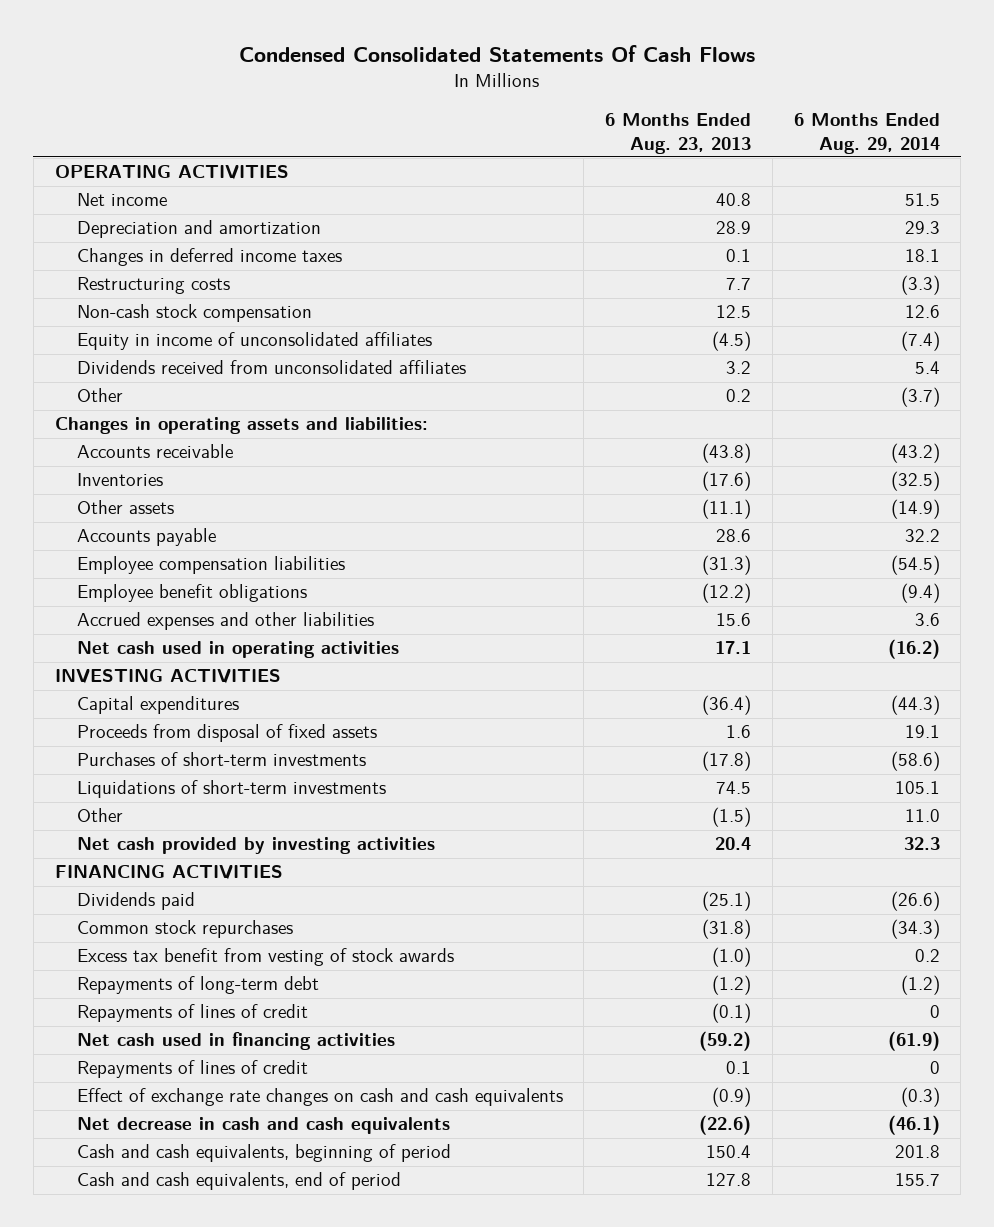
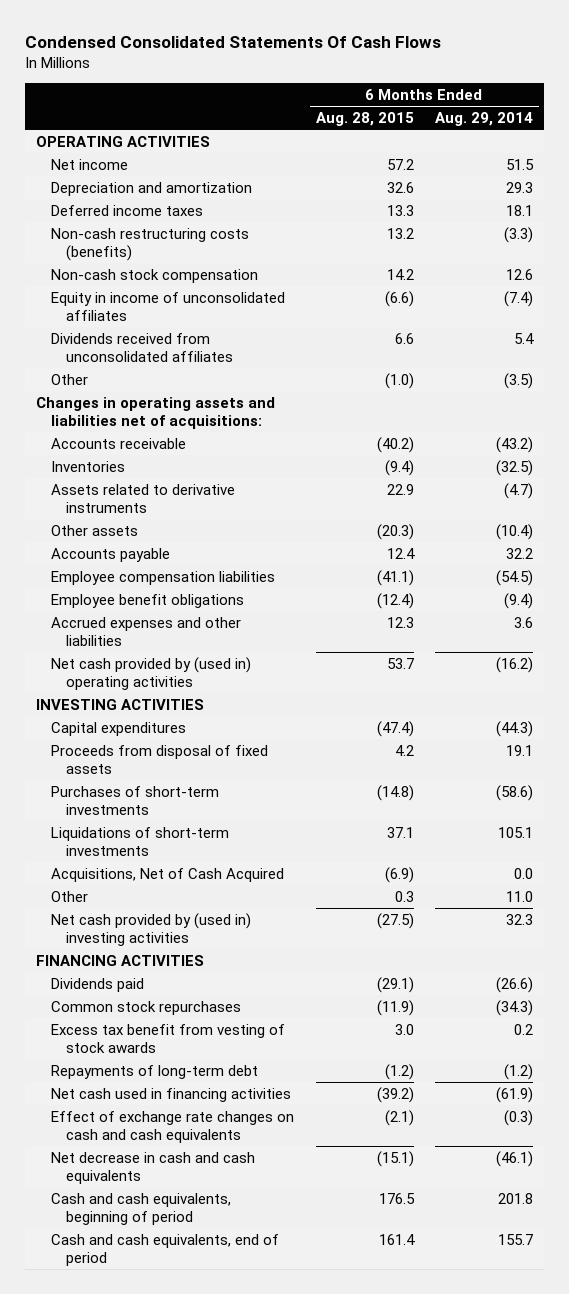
[605,113,752,154] 6 Months Ended Aug. 23, 2013 -> none
none -> [315,112,414,127] Aug. 28, 2015
[76,248,342,267] Changes in deferred income taxes -> [50,204,203,216] Deferred income taxes
[76,277,230,295] Restructuring costs -> [50,227,249,261] Non-cash restructuring costs (benefits)
[900,387,940,408] (3.7) -> [504,372,534,389] (3.5)
[54,417,428,435] Changes in operating assets and liabilities: -> [35,396,275,429] Changes in operating assets and liabilities net of acquisitions:
none -> [50,483,235,513] Assets related to derivative instruments
[890,499,940,520] (14.9) -> [496,523,534,540] (10.4)
[76,641,399,659] Net cash used in operating activities -> [50,656,251,690] Net cash provided by (used in) operating activities
none -> [50,867,284,882] Acquisitions, Net of Cash Acquired
[76,837,435,855] Net cash provided by investing activities -> [50,912,251,946] Net cash provided by (used in) investing activities
[76,1004,308,1023] Repayments of lines of credit -> none
[76,1060,308,1079] Repayments of lines of credit -> none

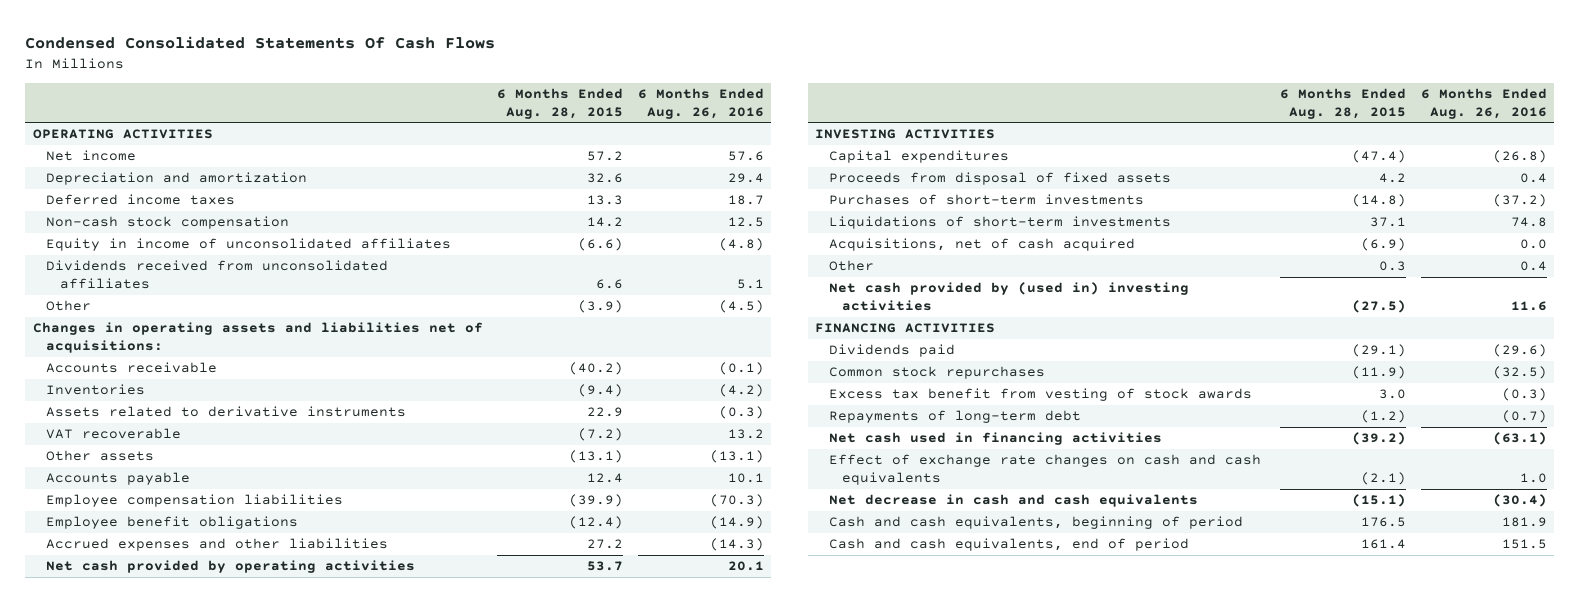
[435,112,534,127] Aug. 29, 2014 -> none
none -> [638,87,765,119] 6 Months Ended Aug. 26, 2016
[50,227,249,261] Non-cash restructuring costs (benefits) -> none
[384,372,414,389] (1.0) -> [578,300,624,314] (3.9)
none -> [46,428,182,440] VAT recoverable
[376,523,414,540] (20.3) -> [569,450,624,464] (13.1)
[376,569,414,586] (41.1) -> [569,494,624,508] (39.9)
[386,616,414,628] 12.3 -> [587,539,624,550] 27.2
[50,656,251,690] Net cash provided by (used in) operating activities -> [46,560,416,574] Net cash provided by operating activities
[50,867,284,882] Acquisitions, Net of Cash Acquired -> [828,238,1135,252] Acquisitions, net of cash acquired

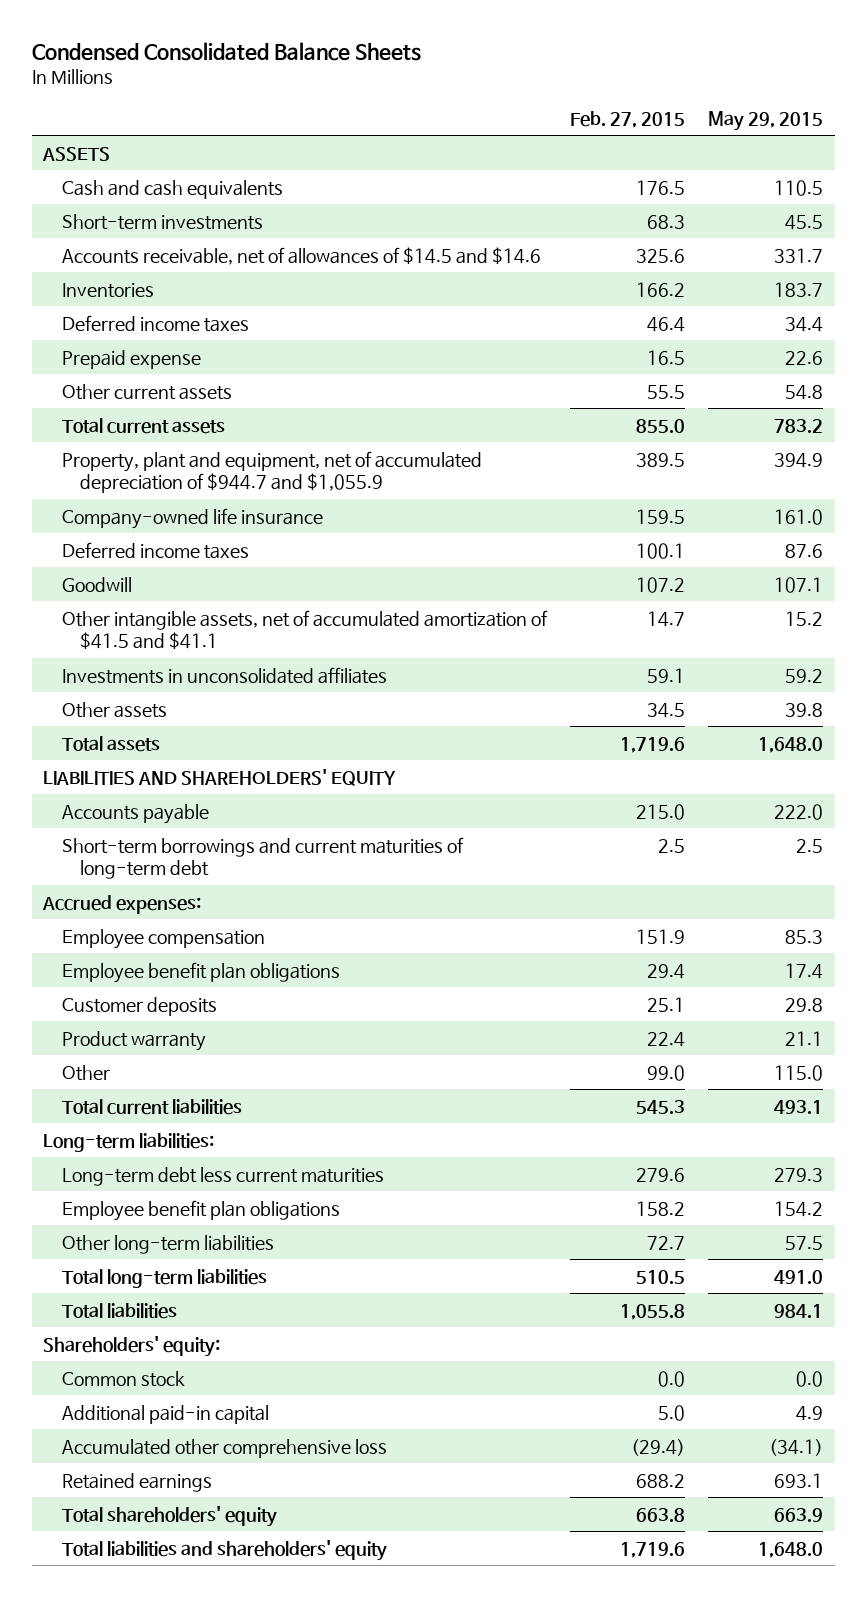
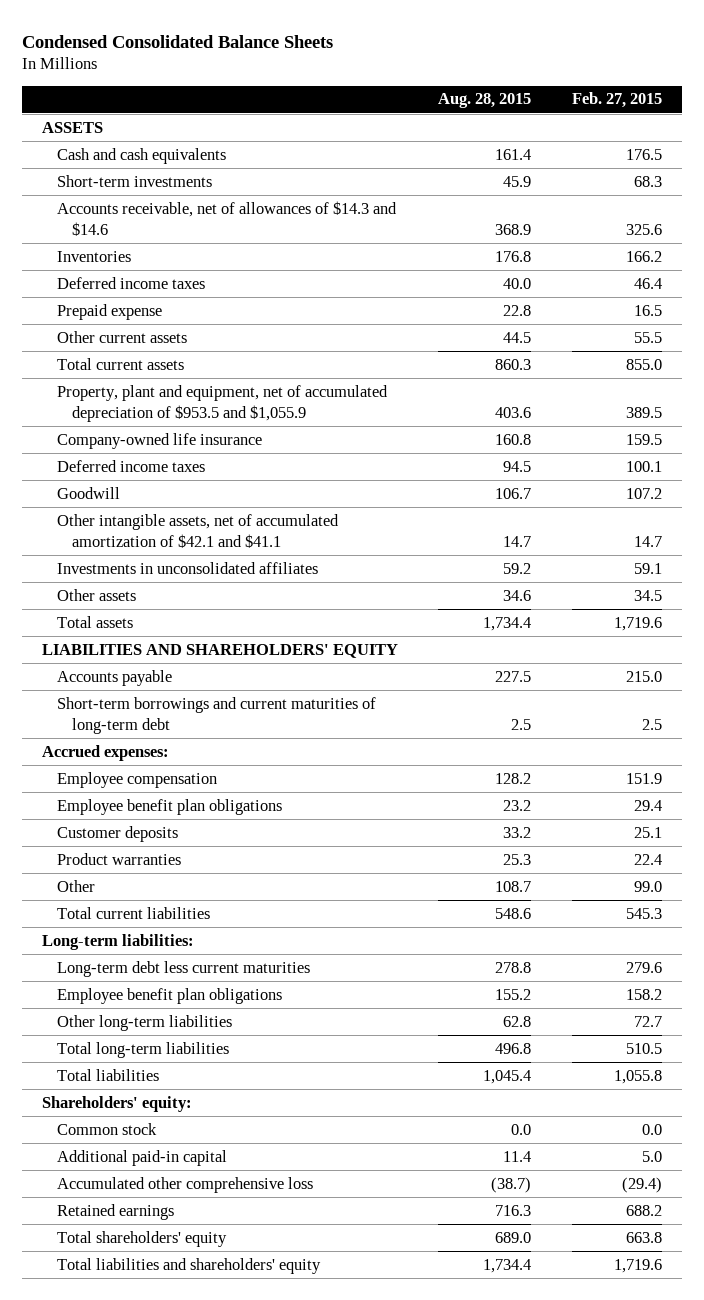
[707,110,823,131] May 29, 2015 -> none
none -> [438,93,532,109] Aug. 28, 2015
[61,246,541,265] Accounts receivable, net of allowances of $14.5 and $14.6 -> [57,200,398,236] Accounts receivable, net of allowances of $14.3 and $14.6
[61,450,482,493] Property, plant and equipment, net of accumulated depreciation of $944.7 and $1,055.9 -> [57,384,389,422] Property, plant and equipment, net of accumulated depreciation of $953.5 and $1,055.9
[61,609,548,649] Other intangible assets, net of accumulated amortization of $41.5 and $41.1 -> [57,513,340,548] Other intangible assets, net of accumulated amortization of $42.1 and $41.1
[61,1030,206,1051] Product warranty -> [57,852,182,865] Product warranties

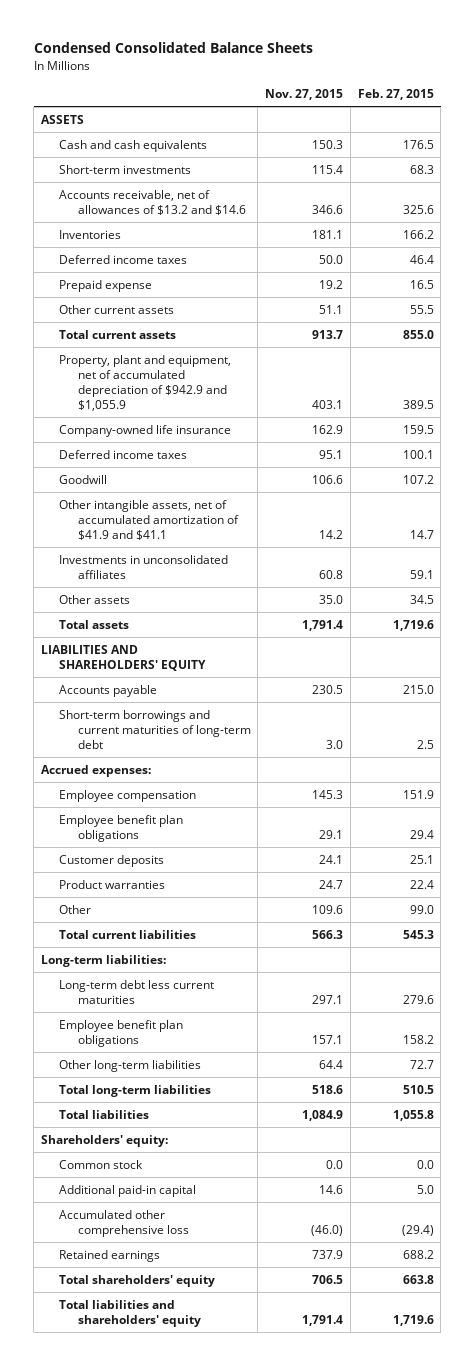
[438,93,532,109] Aug. 28, 2015 -> none
none -> [265,89,344,101] Nov. 27, 2015
[57,200,398,236] Accounts receivable, net of allowances of $14.3 and $14.6 -> [59,189,246,215] Accounts receivable, net of allowances of $13.2 and $14.6
[57,384,389,422] Property, plant and equipment, net of accumulated depreciation of $953.5 and $1,055.9 -> [59,354,232,412] Property, plant and equipment, net of accumulated depreciation of $942.9 and $1,055.9
[57,513,340,548] Other intangible assets, net of accumulated amortization of $42.1 and $41.1 -> [59,499,239,541] Other intangible assets, net of accumulated amortization of $41.9 and $41.1

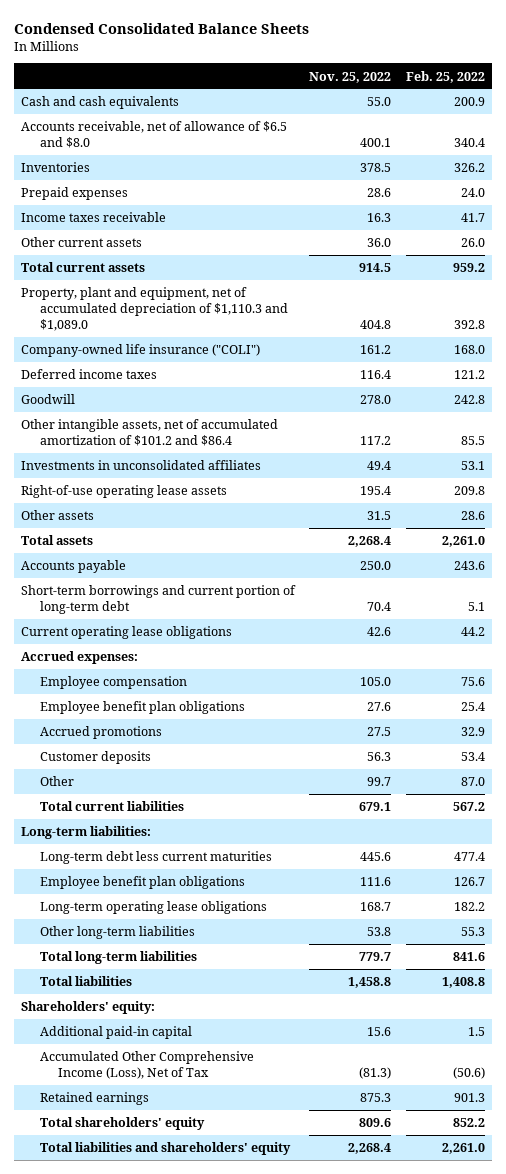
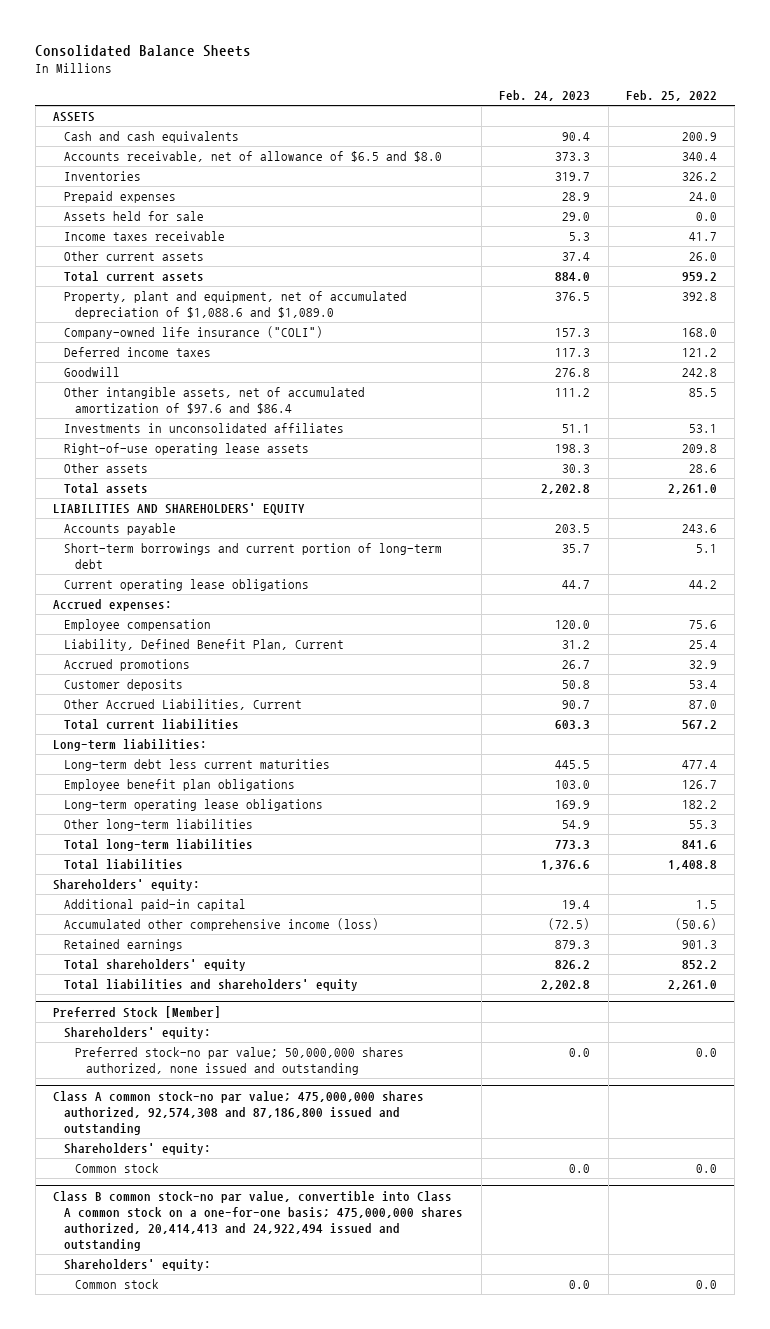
[13,22,309,34] Condensed Consolidated Balance Sheets -> [35,45,252,58] Consolidated Balance Sheets
[309,71,392,83] Nov. 25, 2022 -> none
none -> [499,90,591,102] Feb. 24, 2023
none -> [53,112,96,123] ASSETS
none -> [64,211,205,222] Assets held for sale
[21,287,288,332] Property, plant and equipment, net of accumulated depreciation of $1,110.3 and $1,089.0 -> [64,291,408,320] Property, plant and equipment, net of accumulated depreciation of $1,088.6 and $1,089.0
[21,419,279,447] Other intangible assets, net of accumulated amortization of $101.2 and $86.4 -> [64,387,366,415] Other intangible assets, net of accumulated amortization of $97.6 and $86.4
none -> [53,503,306,516] LIABILITIES AND SHAREHOLDERS' EQUITY
[39,701,245,715] Employee benefit plan obligations -> [64,639,345,652] Liability, Defined Benefit Plan, Current
[39,776,74,787] Other -> [64,699,303,711] Other Accrued Liabilities, Current
[39,1051,254,1080] Accumulated Other Comprehensive Income (Loss), Net of Tax -> [64,918,380,932] Accumulated other comprehensive income (loss)
none -> [53,1006,222,1019] Preferred Stock [Member]
none -> [64,1027,212,1040] Shareholders' equity:
none -> [75,1047,405,1076] Preferred stock-no par value; 50,000,000 shares authorized, none issued and outstanding
none -> [53,1091,425,1135] Class A common stock-no par value; 475,000,000 shares authorized, 92,574,308 and 87,186,800 issued and outstanding
none -> [64,1143,212,1156] Shareholders' equity:
none -> [75,1163,160,1174] Common stock
none -> [53,1191,464,1251] Class B common stock-no par value, convertible into Class A common stock on a one-for-one basis; 475,000,000 shares authorized, 20,414,413 and 24,922,494 issued and outstanding
none -> [64,1259,212,1272] Shareholders' equity:
none -> [75,1279,160,1290] Common stock

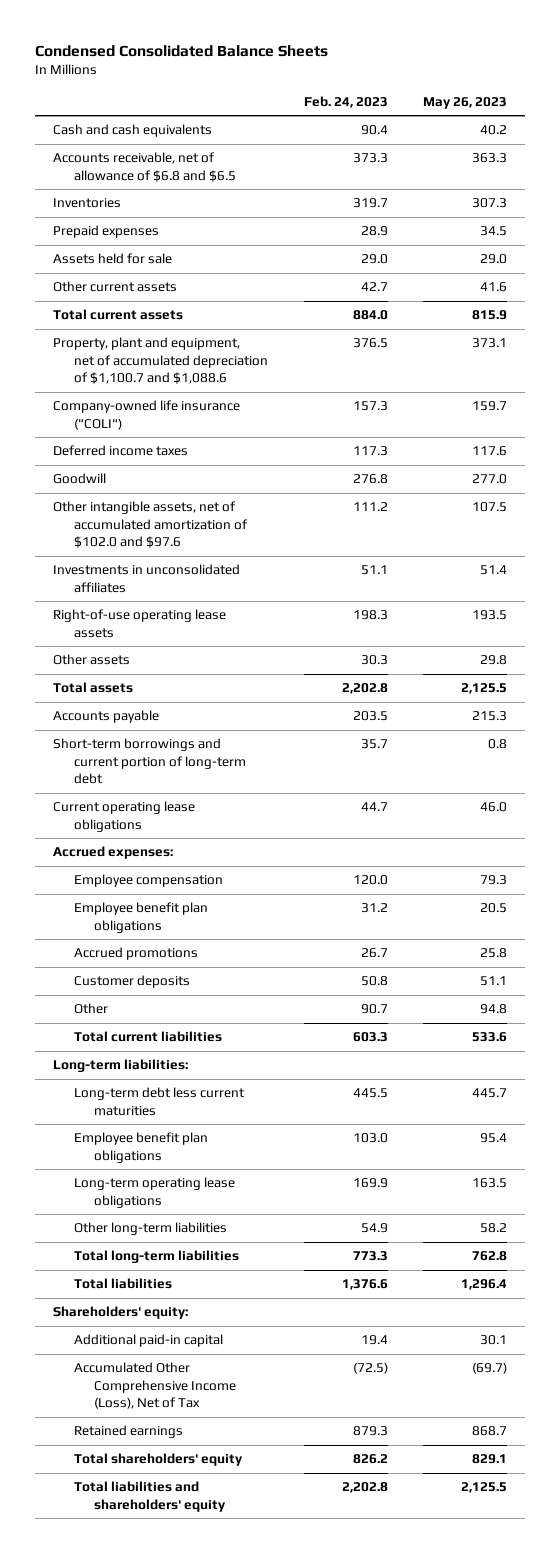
[35,45,252,58] Consolidated Balance Sheets -> [34,44,328,57] Condensed Consolidated Balance Sheets
[625,90,717,102] Feb. 25, 2022 -> none
none -> [423,96,508,109] May 26, 2023
[53,112,96,123] ASSETS -> none
[64,151,443,163] Accounts receivable, net of allowance of $6.5 and $8.0 -> [52,152,236,182] Accounts receivable, net of allowance of $6.8 and $6.5
[64,231,226,242] Income taxes receivable -> none
[562,252,591,262] 37.4 -> [360,282,388,292] 42.7
[64,291,408,320] Property, plant and equipment, net of accumulated depreciation of $1,088.6 and $1,089.0 -> [52,337,268,385] Property, plant and equipment, net of accumulated depreciation of $1,100.7 and $1,088.6
[64,387,366,415] Other intangible assets, net of accumulated amortization of $97.6 and $86.4 -> [52,501,248,549] Other intangible assets, net of accumulated amortization of $102.0 and $97.6
[53,503,306,516] LIABILITIES AND SHAREHOLDERS' EQUITY -> none
[64,639,345,652] Liability, Defined Benefit Plan, Current -> [73,902,208,933] Employee benefit plan obligations
[64,699,303,711] Other Accrued Liabilities, Current -> [73,1003,108,1015] Other
[64,918,380,932] Accumulated other comprehensive income (loss) -> [73,1362,237,1410] Accumulated Other Comprehensive Income (Loss), Net of Tax
[53,1006,222,1019] Preferred Stock [Member] -> none
[64,1027,212,1040] Shareholders' equity: -> none
[75,1047,405,1076] Preferred stock-no par value; 50,000,000 shares authorized, none issued and outstanding -> none
[53,1091,425,1135] Class A common stock-no par value; 475,000,000 shares authorized, 92,574,308 and 87,186,800 issued and outstanding -> none
[64,1143,212,1156] Shareholders' equity: -> none
[75,1163,160,1174] Common stock -> none
[53,1191,464,1251] Class B common stock-no par value, convertible into Class A common stock on a one-for-one basis; 475,000,000 shares authorized, 20,414,413 and 24,922,494 issued and outstanding -> none
[64,1259,212,1272] Shareholders' equity: -> none
[75,1279,160,1290] Common stock -> none

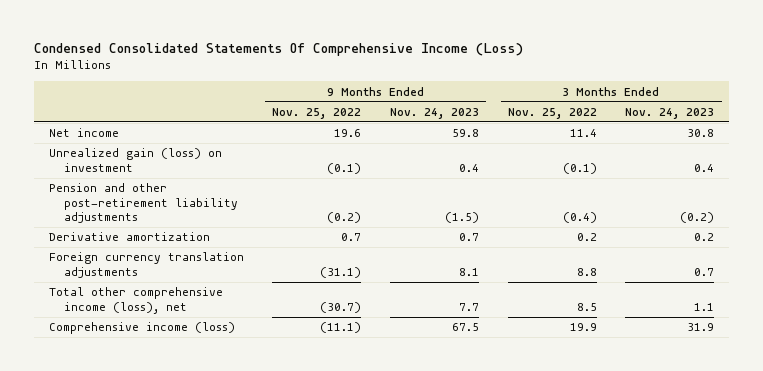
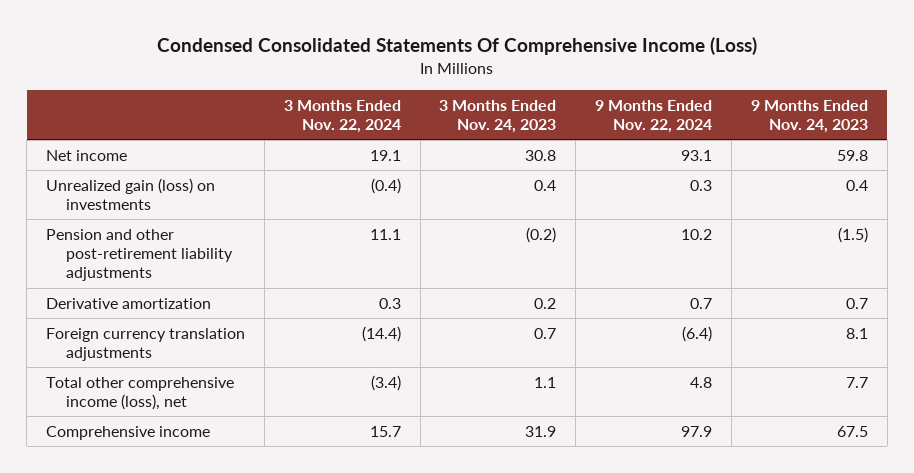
[272,107,362,119] Nov. 25, 2022 -> none
[507,107,597,119] Nov. 25, 2022 -> none
none -> [283,99,401,133] 3 Months Ended Nov. 22, 2024
none -> [595,99,713,133] 9 Months Ended Nov. 22, 2024
[48,148,222,172] Unrealized gain (loss) on investment -> [46,178,216,211] Unrealized gain (loss) on investments
[48,322,235,335] Comprehensive income (loss) -> [46,426,211,441] Comprehensive income

